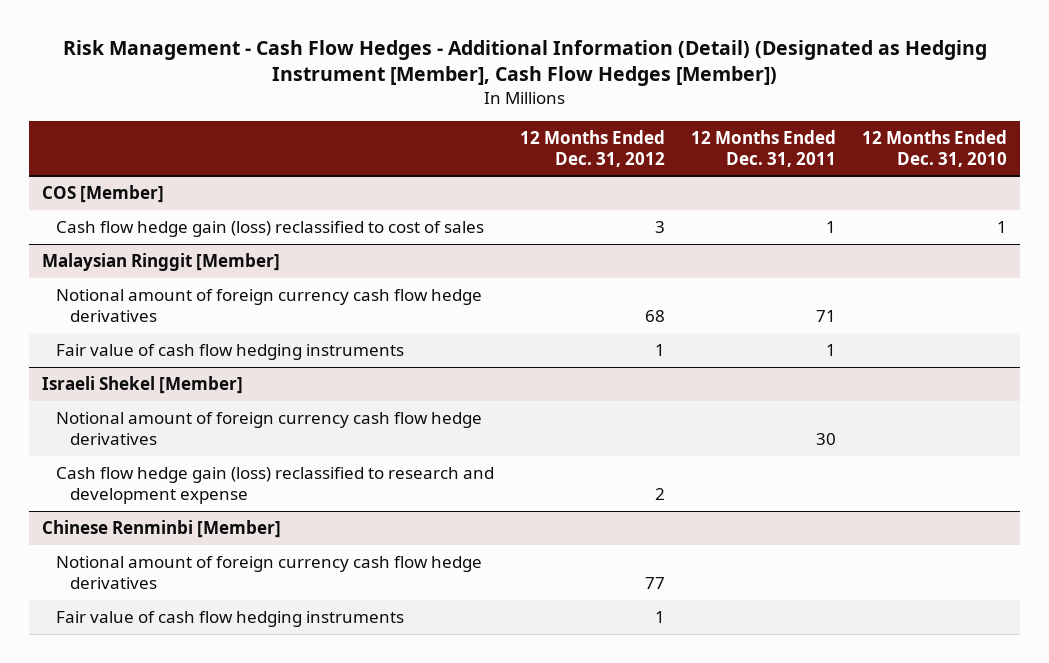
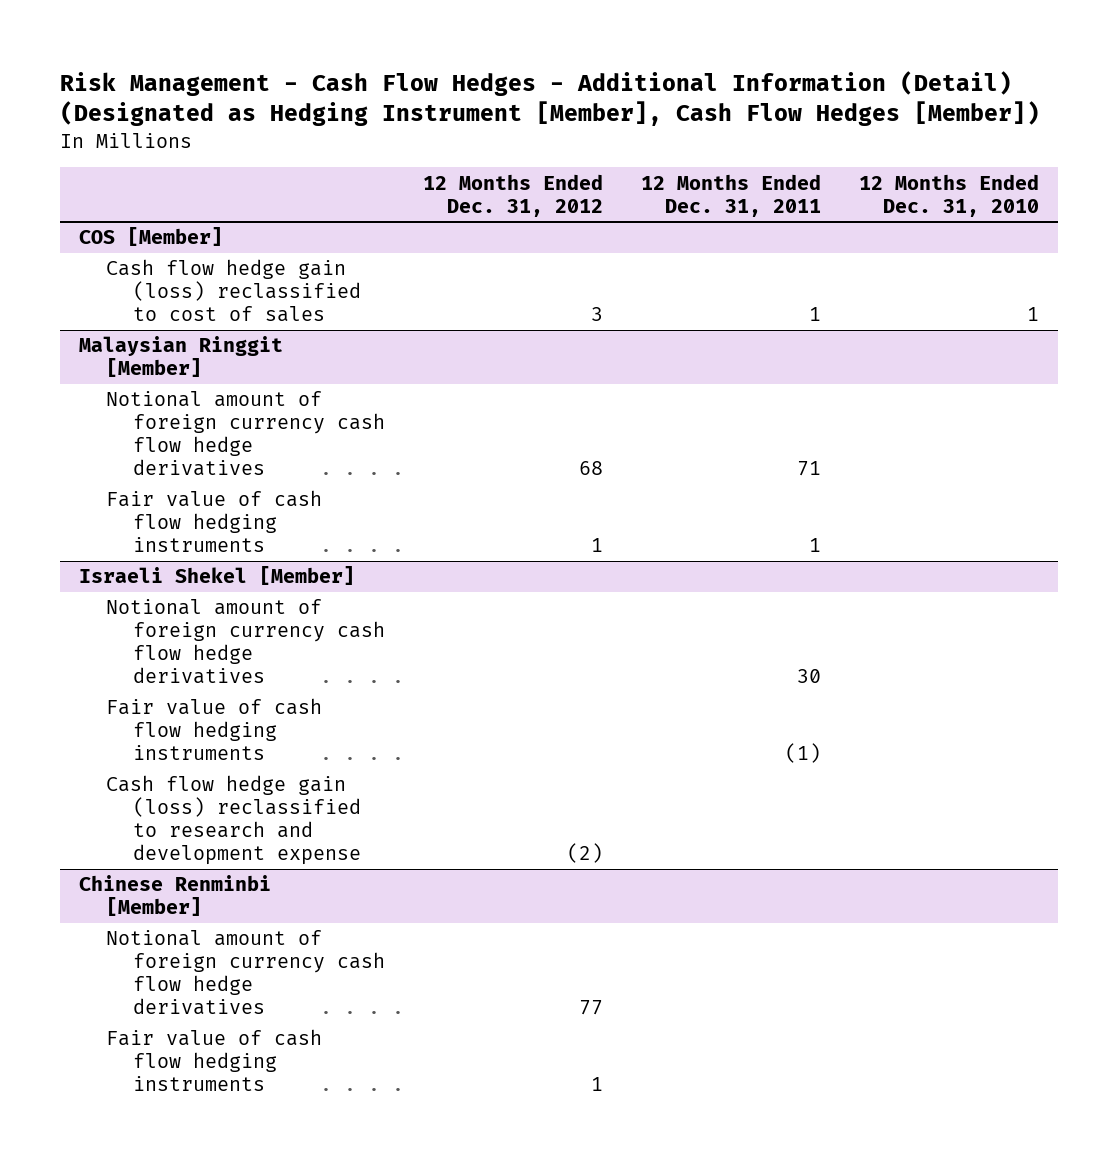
none -> [106,698,323,761] Fair value of cash flow hedging instruments
[654,487,665,500] 2 -> [566,843,603,864] (2)

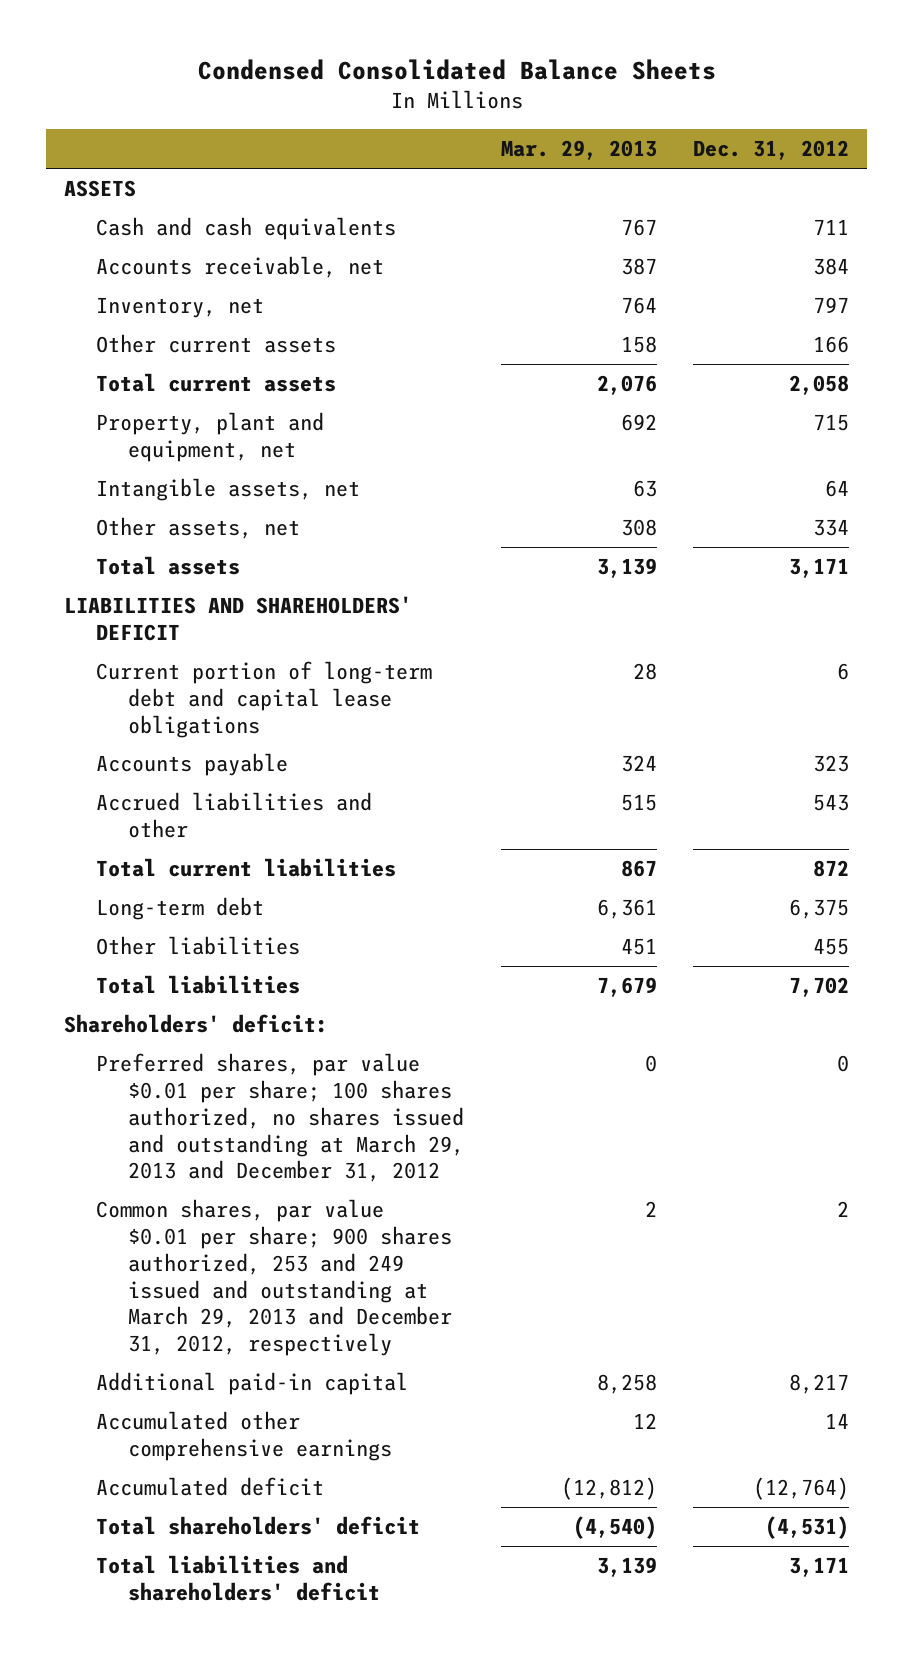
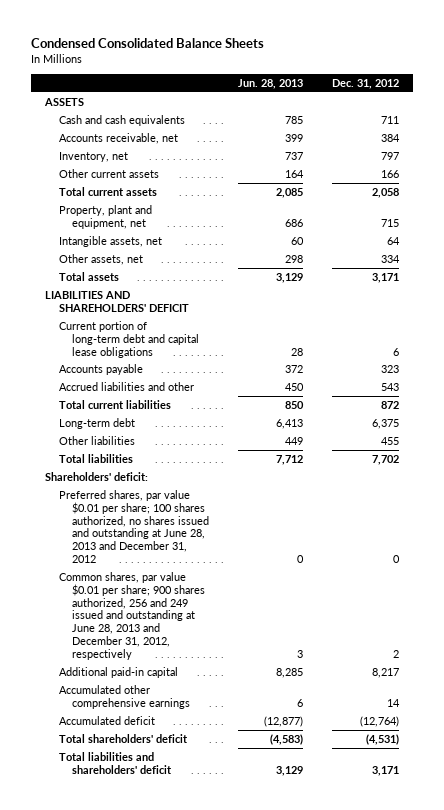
[500,140,657,161] Mar. 29, 2013 -> none
none -> [238,79,304,90] Jun. 28, 2013
[96,1052,465,1183] Preferred shares, par value $0.01 per share; 100 shares authorized, no shares issued and outstanding at March 29, 2013 and December 31, 2012 -> [58,489,210,564] Preferred shares, par value $0.01 per share; 100 shares authorized, no shares issued and outstanding at June 28, 2013 and December 31, 2012
[96,1198,453,1357] Common shares, par value $0.01 per share; 900 shares authorized, 253 and 249 issued and outstanding at March 29, 2013 and December 31, 2012, respectively -> [58,571,206,660] Common shares, par value $0.01 per share; 900 shares authorized, 256 and 249 issued and outstanding at June 28, 2013 and December 31, 2012, respectively

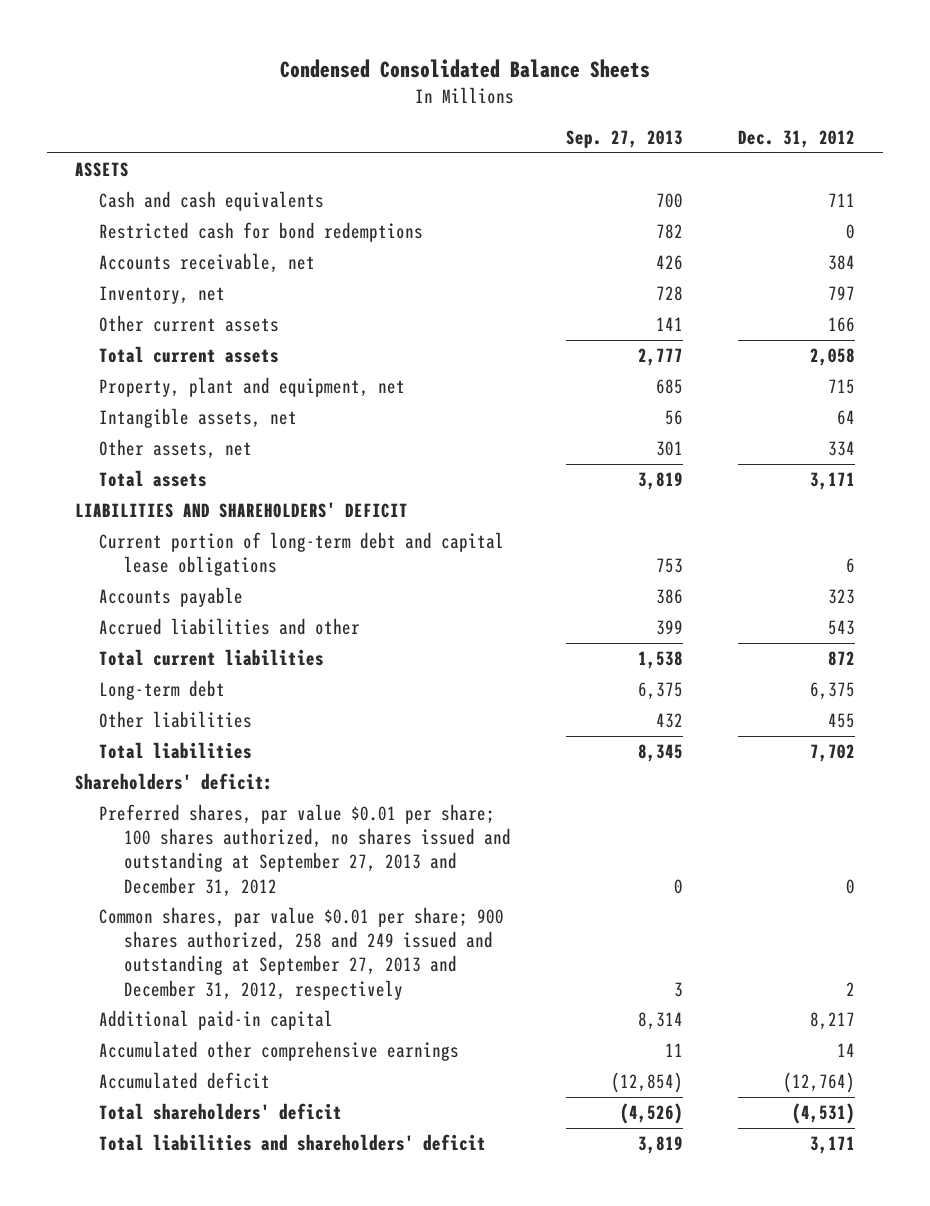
[238,79,304,90] Jun. 28, 2013 -> none
none -> [566,129,684,148] Sep. 27, 2013
none -> [99,222,424,243] Restricted cash for bond redemptions
[58,489,210,564] Preferred shares, par value $0.01 per share; 100 shares authorized, no shares issued and outstanding at June 28, 2013 and December 31, 2012 -> [99,804,512,897] Preferred shares, par value $0.01 per share; 100 shares authorized, no shares issued and outstanding at September 27, 2013 and December 31, 2012
[58,571,206,660] Common shares, par value $0.01 per share; 900 shares authorized, 256 and 249 issued and outstanding at June 28, 2013 and December 31, 2012, respectively -> [99,907,505,1000] Common shares, par value $0.01 per share; 900 shares authorized, 258 and 249 issued and outstanding at September 27, 2013 and December 31, 2012, respectively

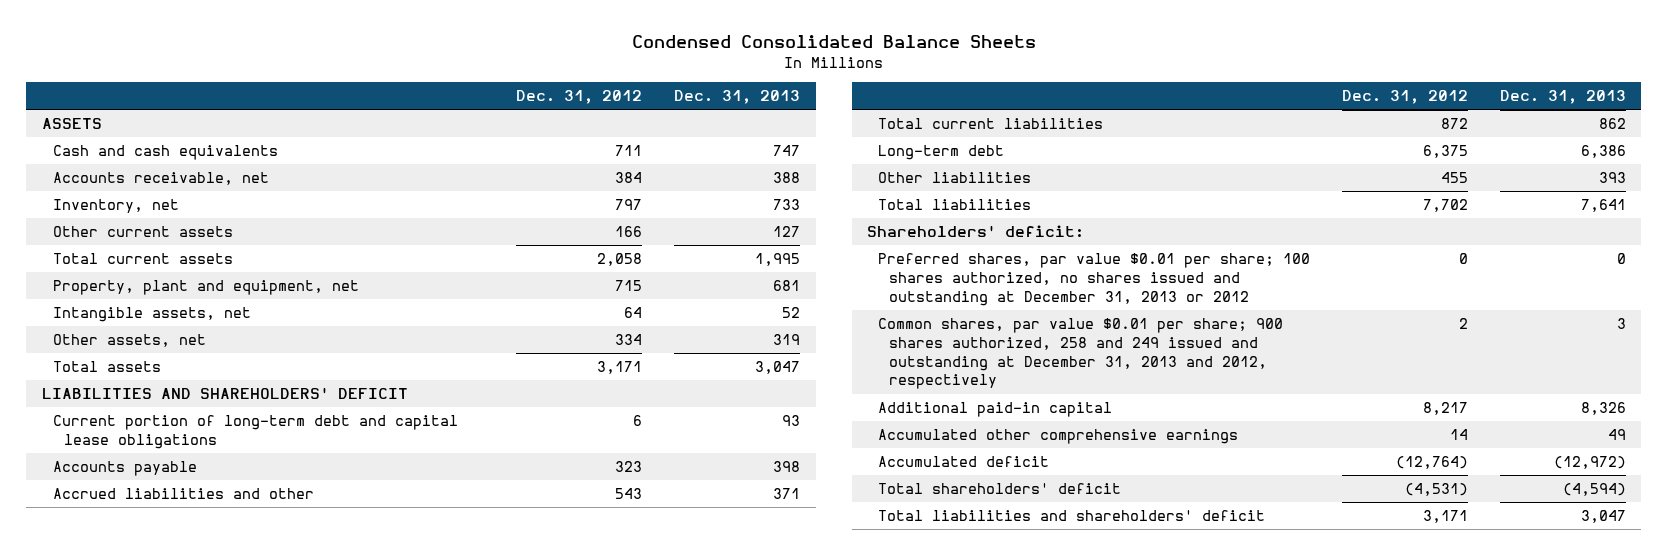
[566,129,684,148] Sep. 27, 2013 -> none
none -> [673,90,800,105] Dec. 31, 2013
[99,222,424,243] Restricted cash for bond redemptions -> none
[99,804,512,897] Preferred shares, par value $0.01 per share; 100 shares authorized, no shares issued and outstanding at September 27, 2013 and December 31, 2012 -> [878,253,1311,306] Preferred shares, par value $0.01 per share; 100 shares authorized, no shares issued and outstanding at December 31, 2013 or 2012
[99,907,505,1000] Common shares, par value $0.01 per share; 900 shares authorized, 258 and 249 issued and outstanding at September 27, 2013 and December 31, 2012, respectively -> [878,318,1284,390] Common shares, par value $0.01 per share; 900 shares authorized, 258 and 249 issued and outstanding at December 31, 2013 and 2012, respectively

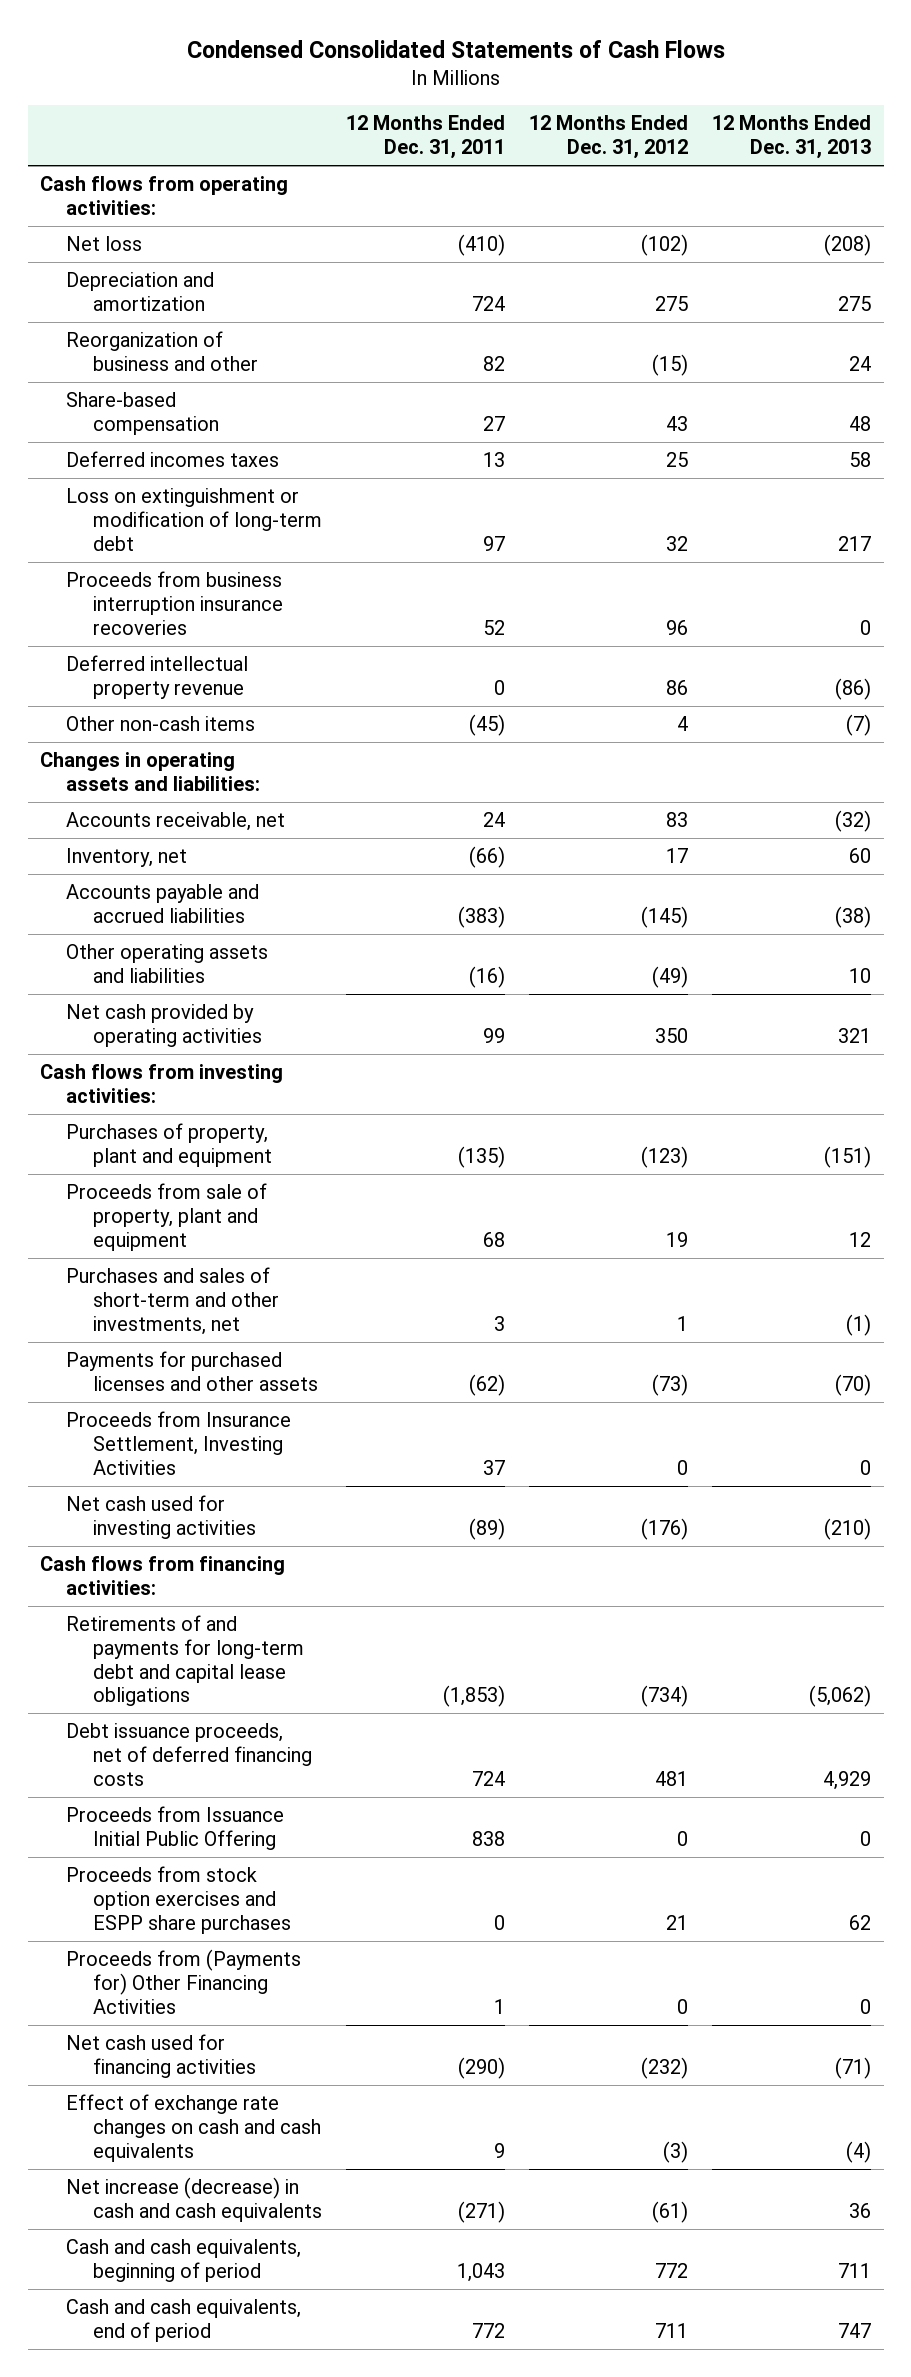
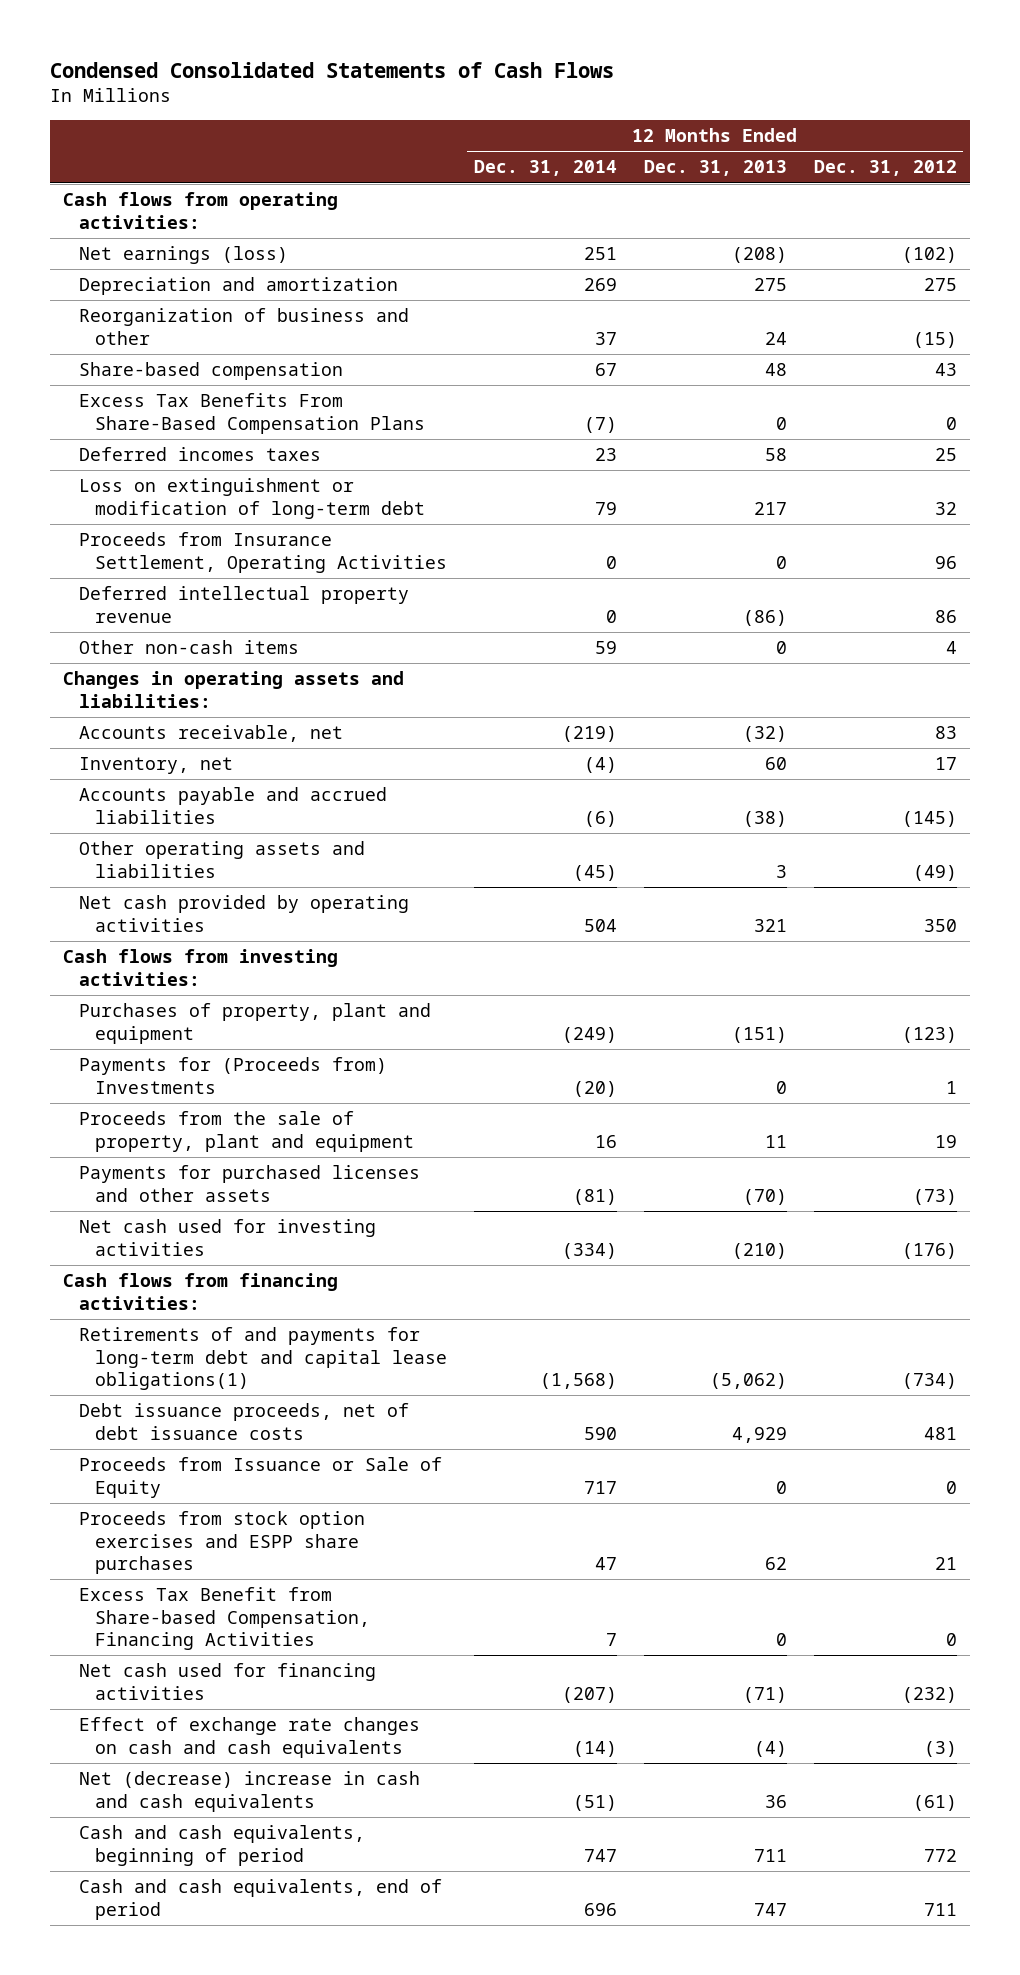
[346,115,506,160] 12 Months Ended Dec. 31, 2011 -> none
none -> [474,160,618,177] Dec. 31, 2014
[66,236,143,252] Net loss -> [79,246,289,265] Net earnings (loss)
none -> [79,393,426,434] Excess Tax Benefits From Share-Based Compensation Plans
[66,571,284,635] Proceeds from business interruption insurance recoveries -> [79,532,448,573] Proceeds from Insurance Settlement, Operating Activities
[846,714,872,737] (7) -> [775,641,787,655] 0
[849,967,872,983] 10 -> [775,864,787,878] 3
[66,1267,280,1335] Purchases and sales of short-term and other investments, net -> none
none -> [79,1057,388,1094] Payments for (Proceeds from) Investments
[66,1183,268,1251] Proceeds from sale of property, plant and equipment -> [79,1111,415,1152] Proceeds from the sale of property, plant and equipment
[849,1231,872,1247] 12 -> [764,1134,787,1148] 11
[66,1411,292,1475] Proceeds from Insurance Settlement, Investing Activities -> none
[66,1806,285,1850] Proceeds from Issuance Initial Public Offering -> none
[66,1615,305,1707] Retirements of and payments for long-term debt and capital lease obligations -> [79,1327,448,1391] Retirements of and payments for long-term debt and capital lease obligations(1)
[66,1723,313,1786] Debt issuance proceeds, net of deferred financing costs -> [79,1403,410,1440] Debt issuance proceeds, net of debt issuance costs
none -> [79,1457,443,1498] Proceeds from Issuance or Sale of Equity
[66,1949,302,2014] Proceeds from (Payments for) Other Financing Activities -> none
none -> [79,1587,371,1651] Excess Tax Benefit from Share-based Compensation, Financing Activities
[66,2177,323,2222] Net increase (decrease) in cash and cash equivalents -> [79,1771,421,1812] Net (decrease) increase in cash and cash equivalents

